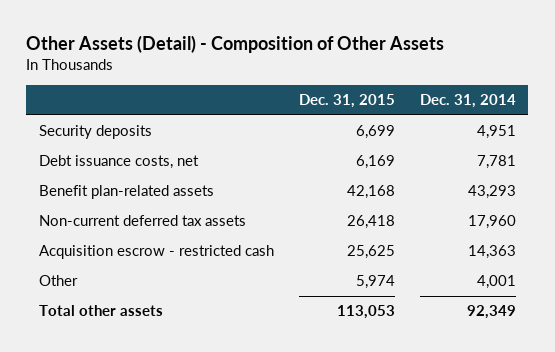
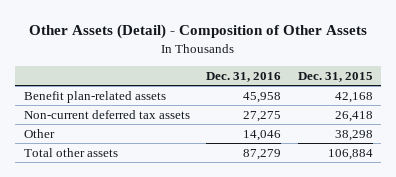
[419,94,516,109] Dec. 31, 2014 -> none
none -> [206,71,282,82] Dec. 31, 2016
[38,125,152,140] Security deposits -> none
[38,155,199,170] Debt issuance costs, net -> none
[38,245,274,260] Acquisition escrow - restricted cash -> none
[355,275,395,290] 5,974 -> [334,129,373,141] 38,298
[336,305,395,320] 113,053 -> [327,148,373,160] 106,884

